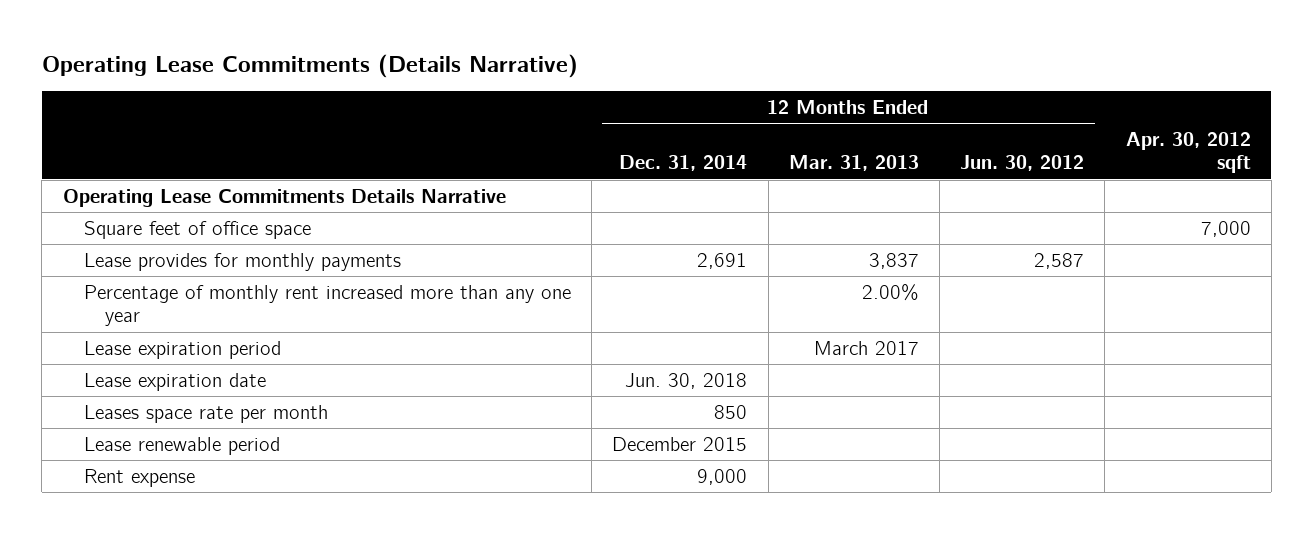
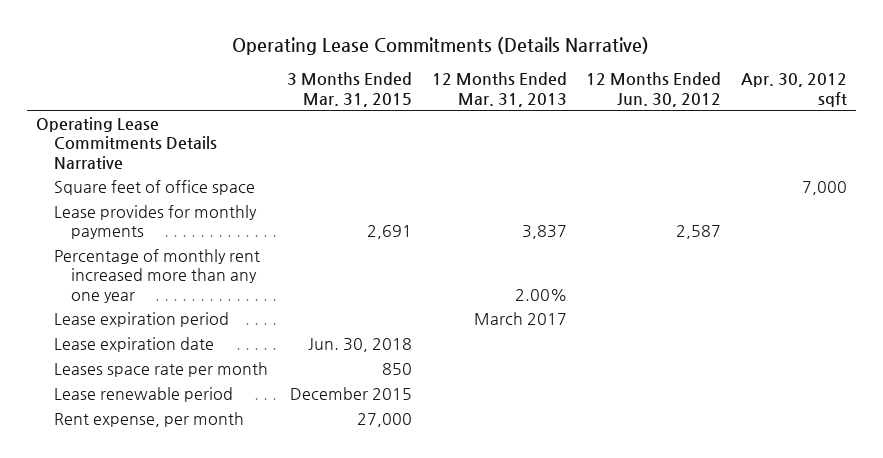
[619,155,748,172] Dec. 31, 2014 -> none
none -> [287,72,413,107] 3 Months Ended Mar. 31, 2015
[83,468,195,487] Rent expense -> [53,411,244,427] Rent expense, per month

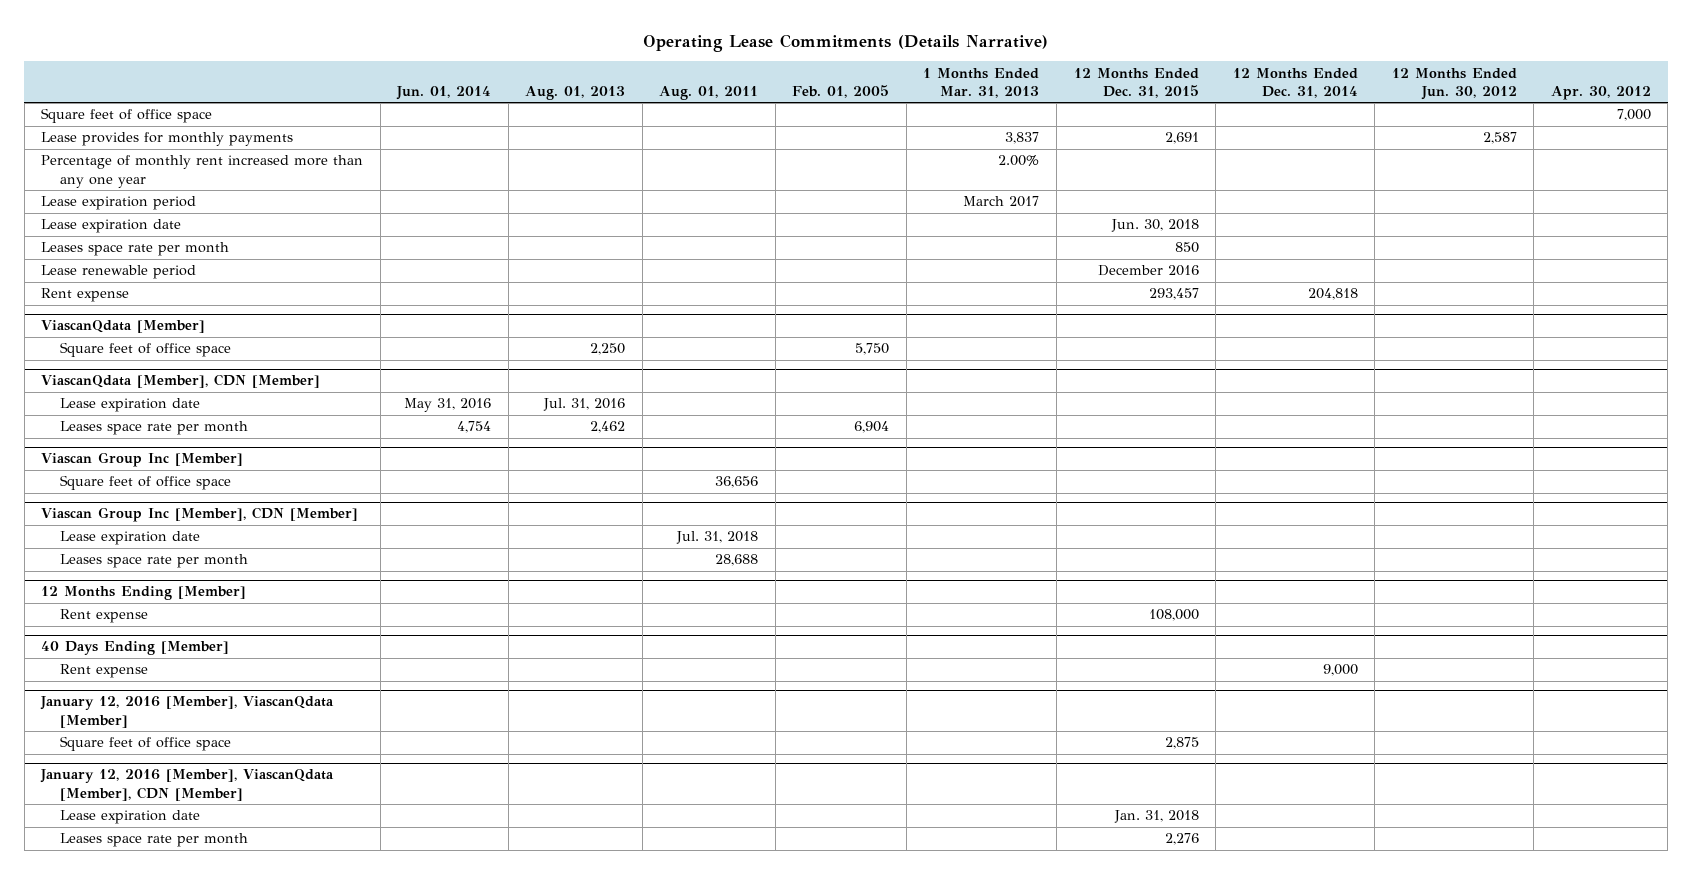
[287,72,413,107] 3 Months Ended Mar. 31, 2015 -> none
[431,72,567,107] 12 Months Ended Mar. 31, 2013 -> none
[740,73,847,107] Apr. 30, 2012 sqft -> none
none -> [396,85,492,100] Jun. 01, 2014
none -> [525,85,626,100] Aug. 01, 2013
none -> [659,85,759,100] Aug. 01, 2011
none -> [792,84,890,98] Feb. 01, 2005
none -> [923,67,1040,98] 1 Months Ended Mar. 31, 2013
none -> [1073,67,1199,98] 12 Months Ended Dec. 31, 2015
none -> [1232,67,1358,98] 12 Months Ended Dec. 31, 2014
none -> [1550,85,1651,100] Apr. 30, 2012
[36,116,217,169] Operating Lease Commitments Details Narrative -> none
[53,411,244,427] Rent expense, per month -> [41,288,130,303] Rent expense
none -> [41,320,206,334] ViascanQdata [Member]
none -> [60,342,232,358] Square feet of office space
none -> [41,374,321,389] ViascanQdata [Member], CDN [Member]
none -> [60,398,201,413] Lease expiration date
none -> [60,421,249,436] Leases space rate per month
none -> [41,452,244,468] Viascan Group Inc [Member]
none -> [60,475,232,491] Square feet of office space
none -> [41,507,359,523] Viascan Group Inc [Member], CDN [Member]
none -> [60,531,201,546] Lease expiration date
none -> [60,554,249,569] Leases space rate per month
none -> [41,586,247,601] 12 Months Ending [Member]
none -> [60,609,149,624] Rent expense
none -> [41,641,230,656] 40 Days Ending [Member]
none -> [60,664,149,679] Rent expense
none -> [40,696,335,728] January 12, 2016 [Member], ViascanQdata [Member]
none -> [60,736,232,752] Square feet of office space
none -> [40,769,335,801] January 12, 2016 [Member], ViascanQdata [Member], CDN [Member]
none -> [60,810,201,825] Lease expiration date
none -> [60,833,249,848] Leases space rate per month

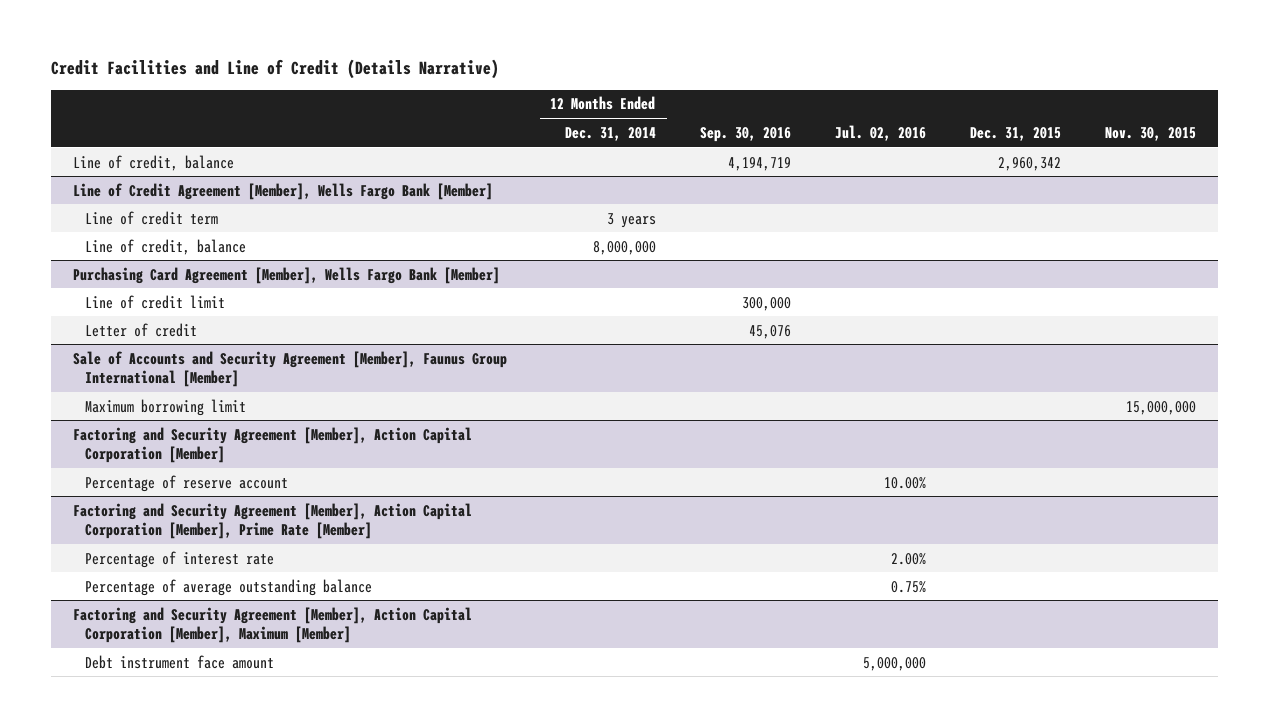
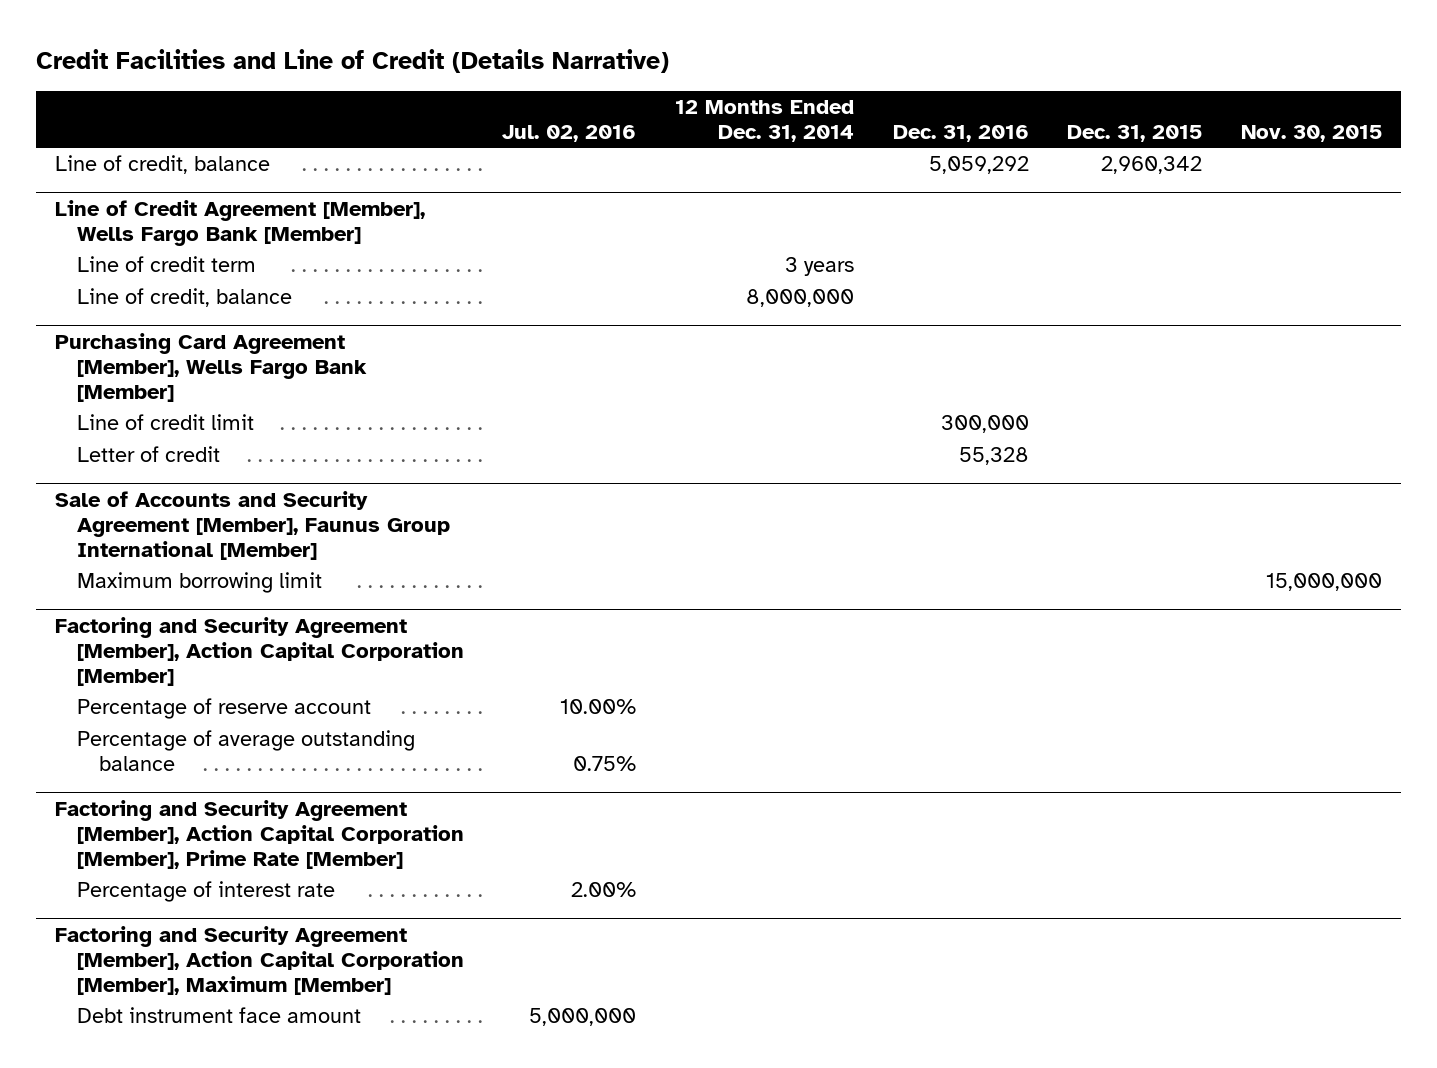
[699,126,791,142] Sep. 30, 2016 -> none
none -> [892,124,1029,142] Dec. 31, 2016
none -> [76,730,415,772] Percentage of average outstanding balance
[84,578,372,596] Percentage of average outstanding balance -> none

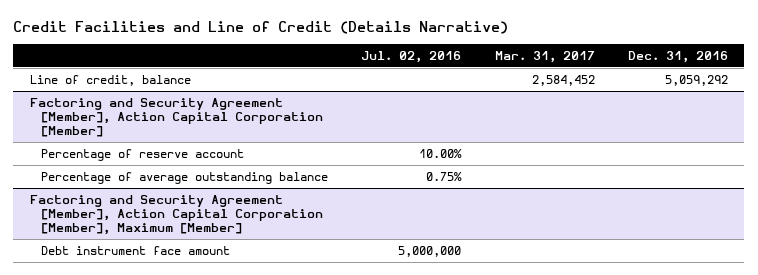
[675,99,855,142] 12 Months Ended Dec. 31, 2014 -> none
[1067,124,1203,142] Dec. 31, 2015 -> none
[1240,124,1382,142] Nov. 30, 2015 -> none
none -> [494,50,595,63] Mar. 31, 2017
[54,199,425,246] Line of Credit Agreement [Member], Wells Fargo Bank [Member] -> none
[76,256,256,273] Line of credit term -> none
[76,288,292,308] Line of credit, balance -> none
[54,332,367,402] Purchasing Card Agreement [Member], Wells Fargo Bank [Member] -> none
[76,414,254,431] Line of credit limit -> none
[76,446,220,463] Letter of credit -> none
[54,490,450,560] Sale of Accounts and Security Agreement [Member], Faunus Group International [Member] -> none
[76,572,322,594] Maximum borrowing limit -> none
[54,799,464,869] Factoring and Security Agreement [Member], Action Capital Corporation [Member], Prime Rate [Member] -> none
[76,881,335,903] Percentage of interest rate -> none

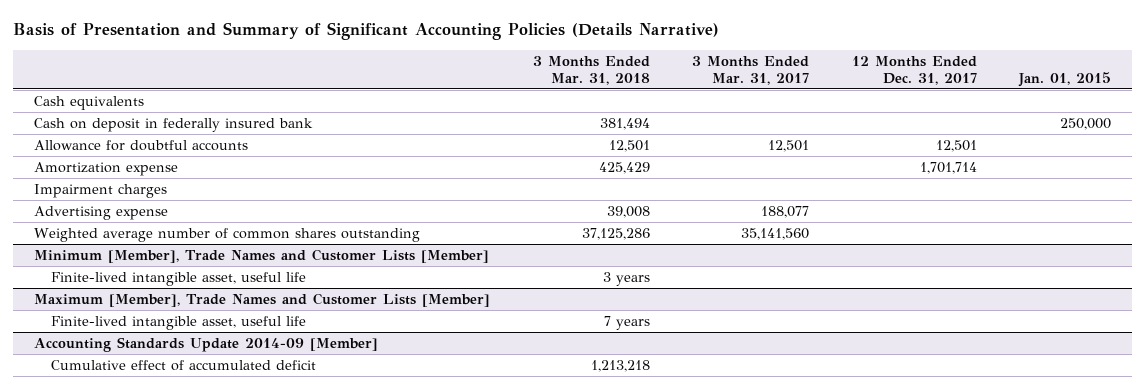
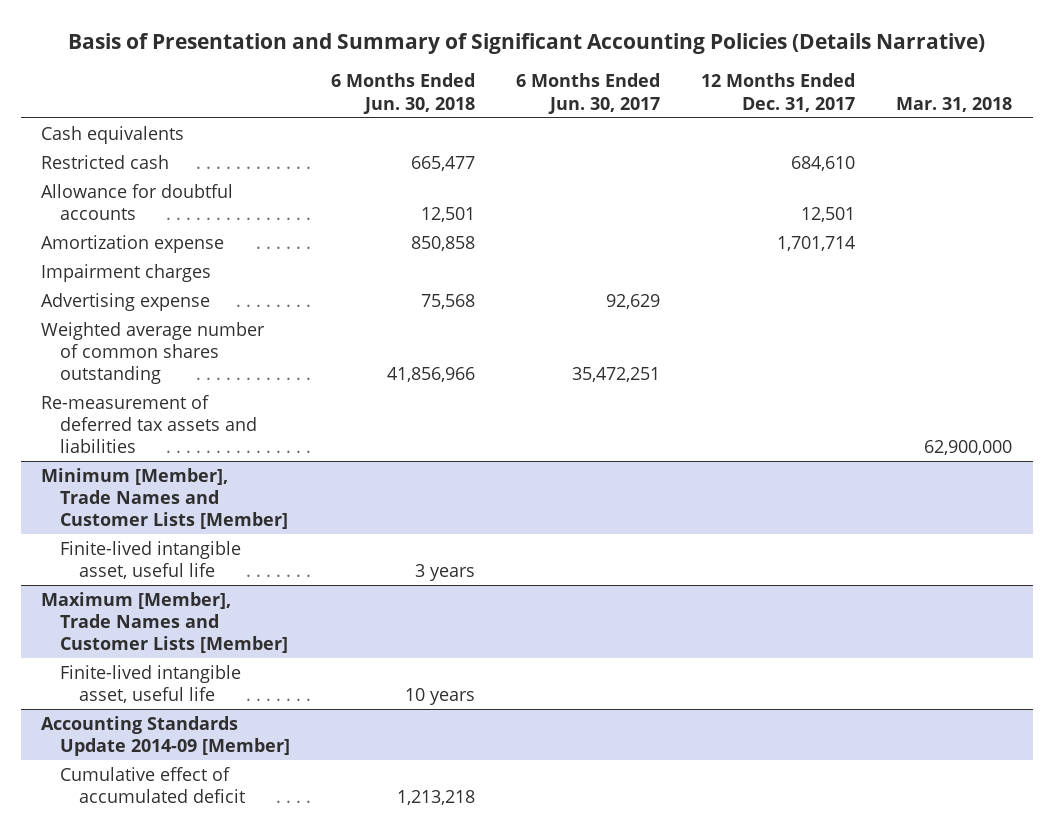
[532,55,650,85] 3 Months Ended Mar. 31, 2018 -> none
[692,55,810,85] 3 Months Ended Mar. 31, 2017 -> none
[1018,71,1112,87] Jan. 01, 2015 -> none
none -> [331,73,476,114] 6 Months Ended Jun. 30, 2018
none -> [516,73,661,114] 6 Months Ended Jun. 30, 2017
none -> [896,96,1013,112] Mar. 31, 2018
[34,117,314,132] Cash on deposit in federally insured bank -> none
none -> [41,154,170,169] Restricted cash
none -> [41,394,258,454] Re-measurement of deferred tax assets and liabilities

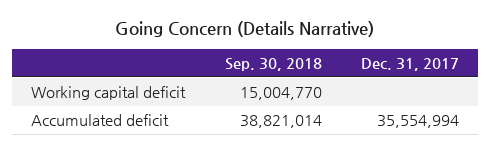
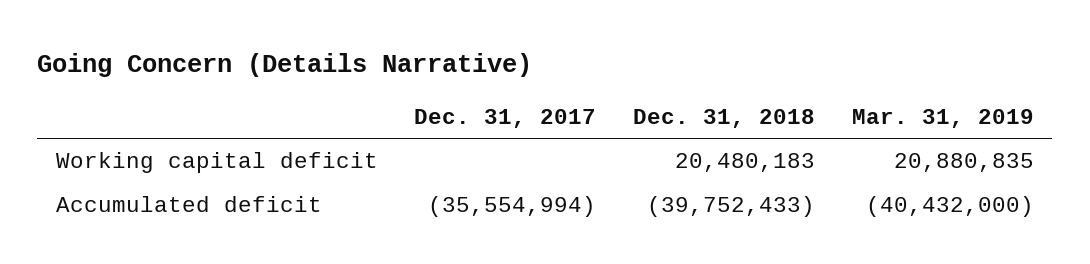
[224,57,322,71] Sep. 30, 2018 -> none
none -> [633,108,816,128] Dec. 31, 2018
none -> [851,108,1034,128] Mar. 31, 2019
[376,114,459,128] 35,554,994 -> [428,196,597,218] (35,554,994)

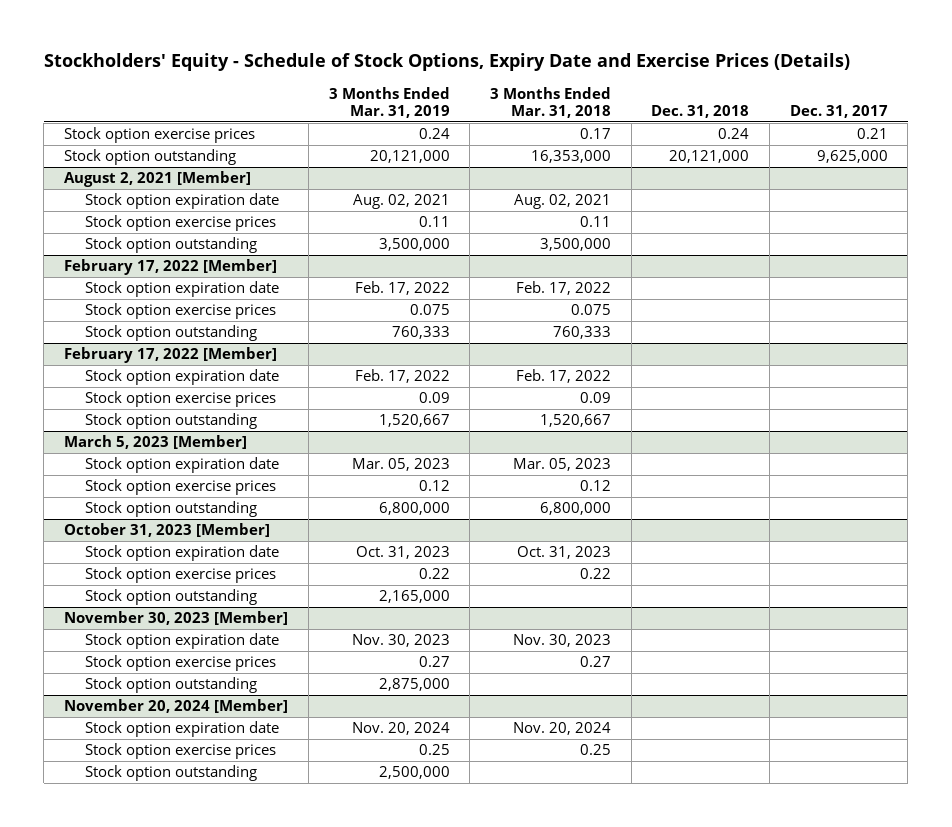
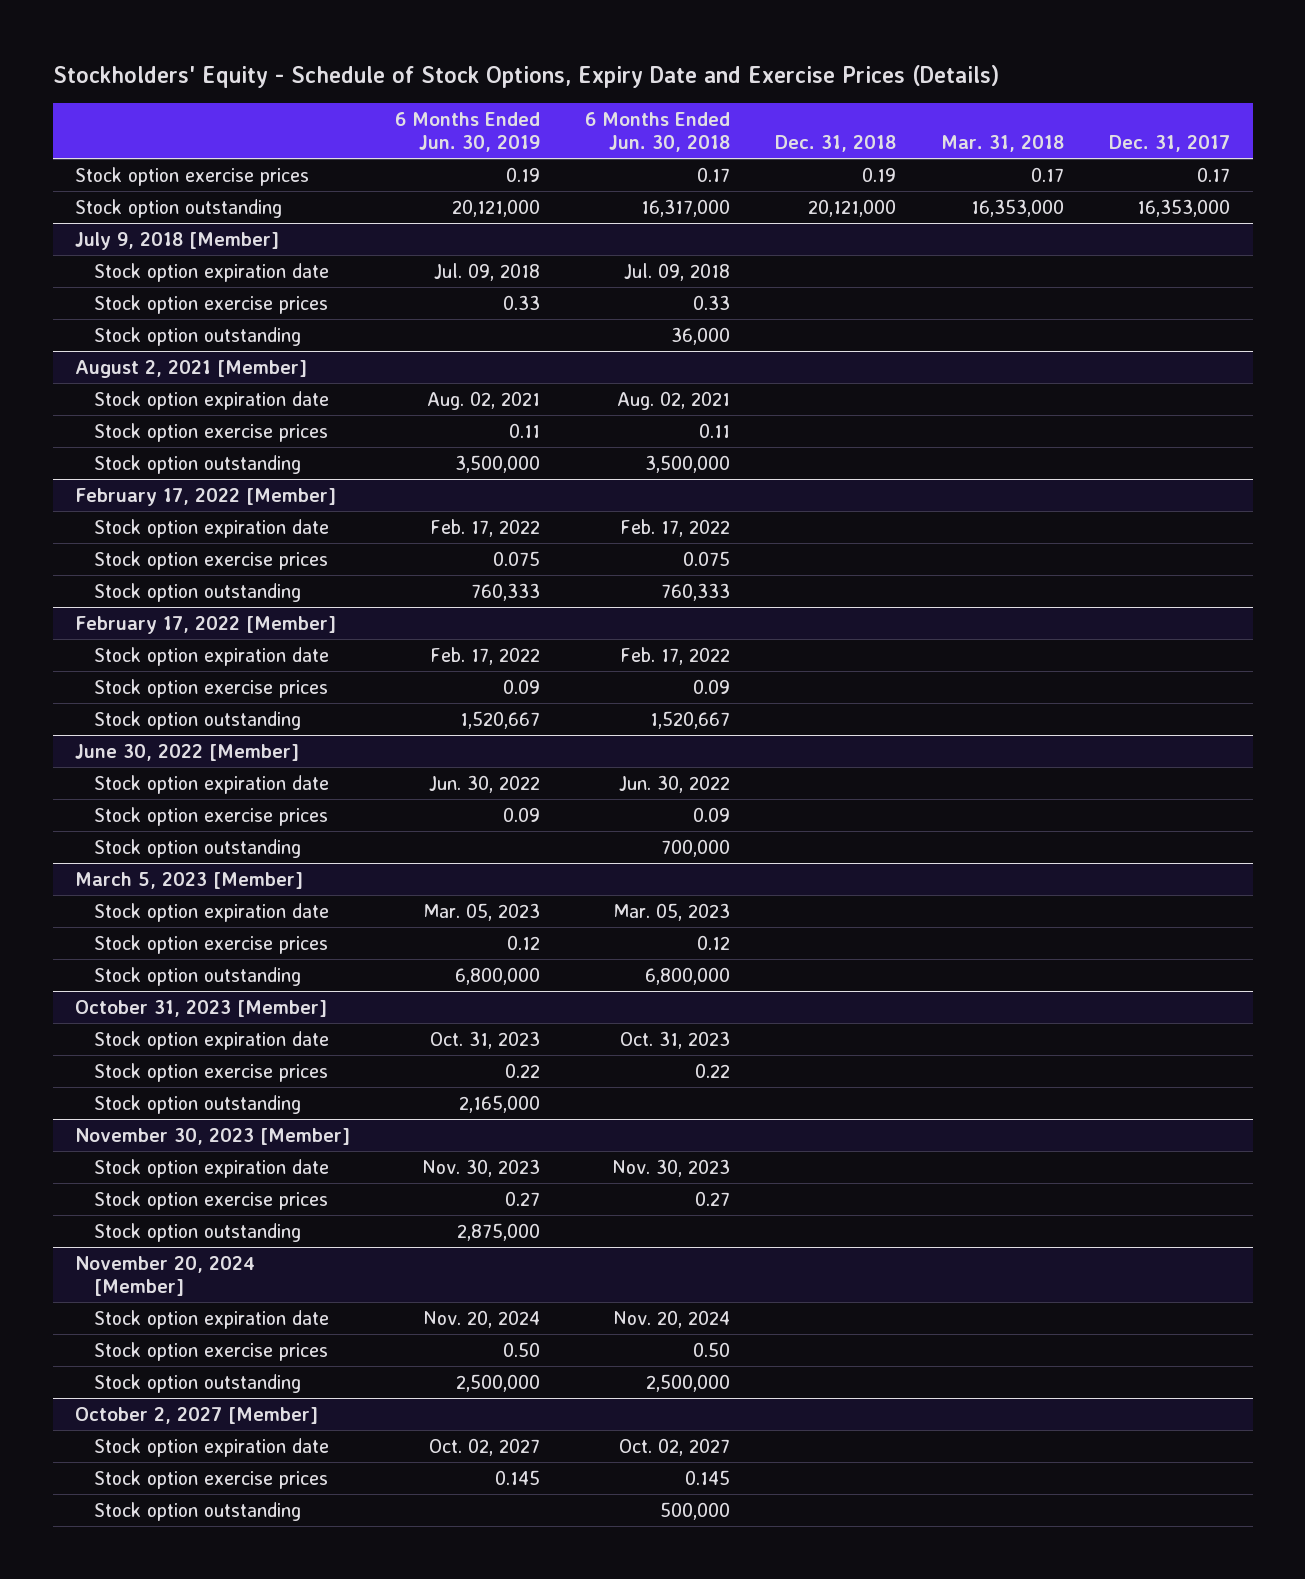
[328,86,450,118] 3 Months Ended Mar. 31, 2019 -> none
[489,86,611,118] 3 Months Ended Mar. 31, 2018 -> none
none -> [395,112,541,153] 6 Months Ended Jun. 30, 2019
none -> [585,112,731,153] 6 Months Ended Jun. 30, 2018
none -> [941,135,1065,153] Mar. 31, 2018
[718,128,750,140] 0.24 -> [862,166,897,182] 0.19
[856,128,888,140] 0.21 -> [1197,166,1231,182] 0.17
[816,150,888,164] 9,625,000 -> [1137,198,1231,217] 16,353,000
none -> [75,231,280,250] July 9, 2018 [Member]
none -> [93,262,329,282] Stock option expiration date
none -> [93,294,328,314] Stock option exercise prices
none -> [93,326,301,346] Stock option outstanding
none -> [75,743,300,761] June 30, 2022 [Member]
none -> [93,774,329,794] Stock option expiration date
none -> [93,806,328,826] Stock option exercise prices
none -> [93,838,301,858] Stock option outstanding
none -> [75,1406,319,1424] October 2, 2027 [Member]
none -> [93,1437,329,1457] Stock option expiration date
none -> [93,1469,328,1489] Stock option exercise prices
none -> [93,1501,301,1521] Stock option outstanding

